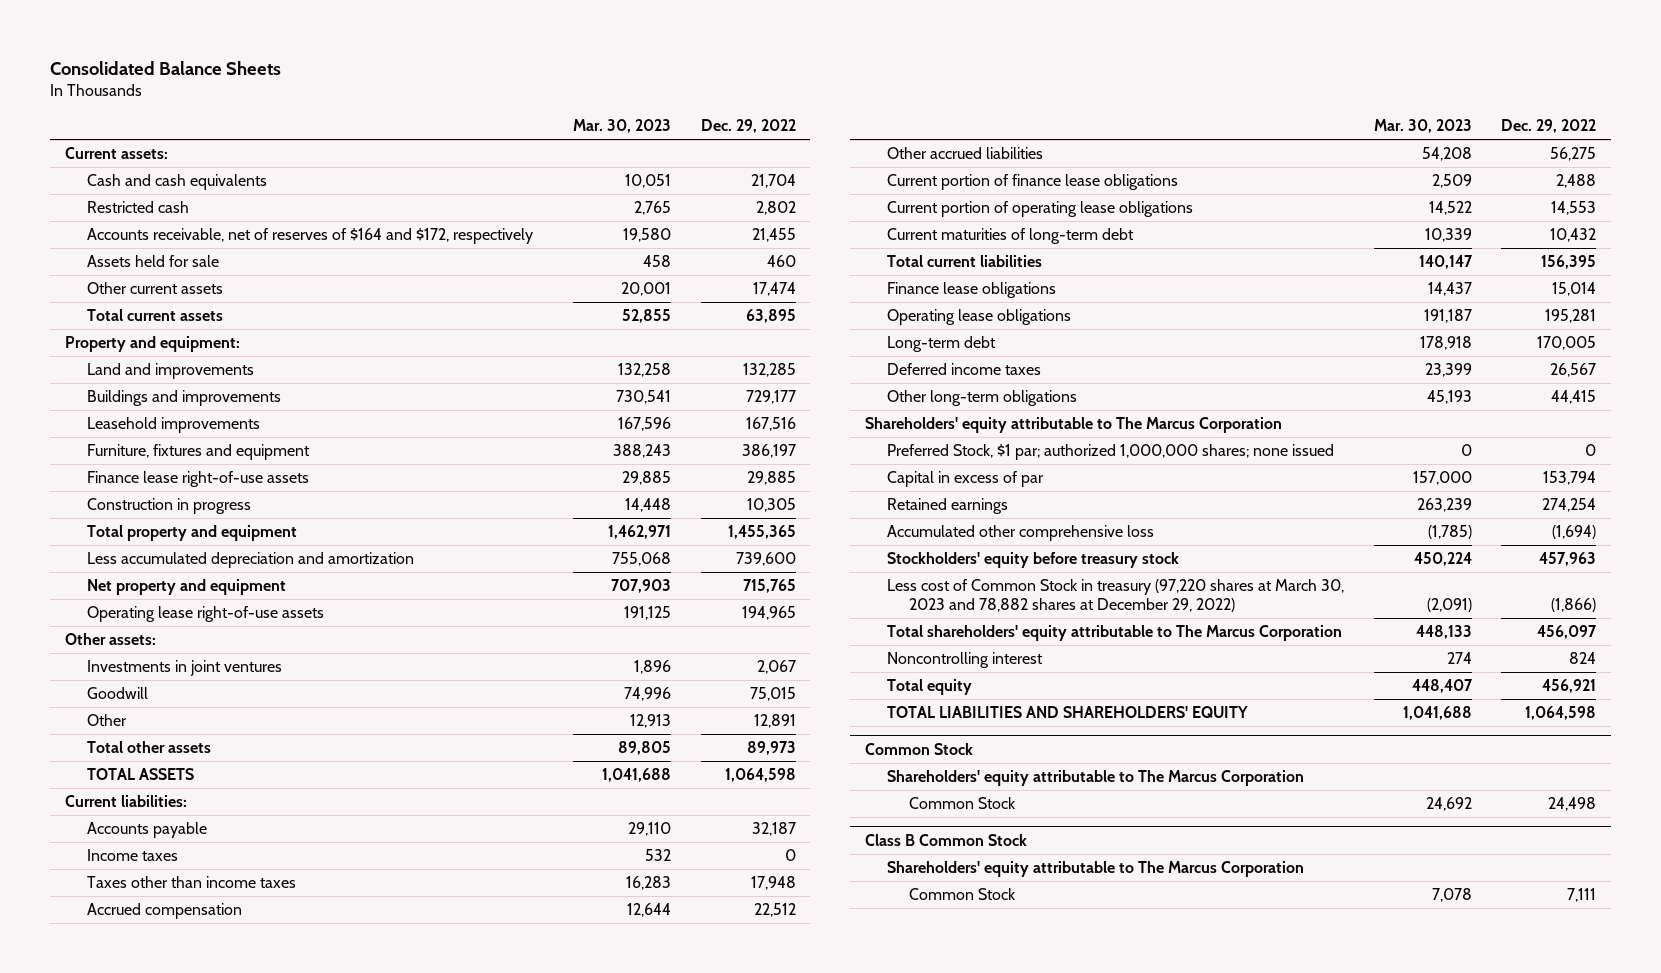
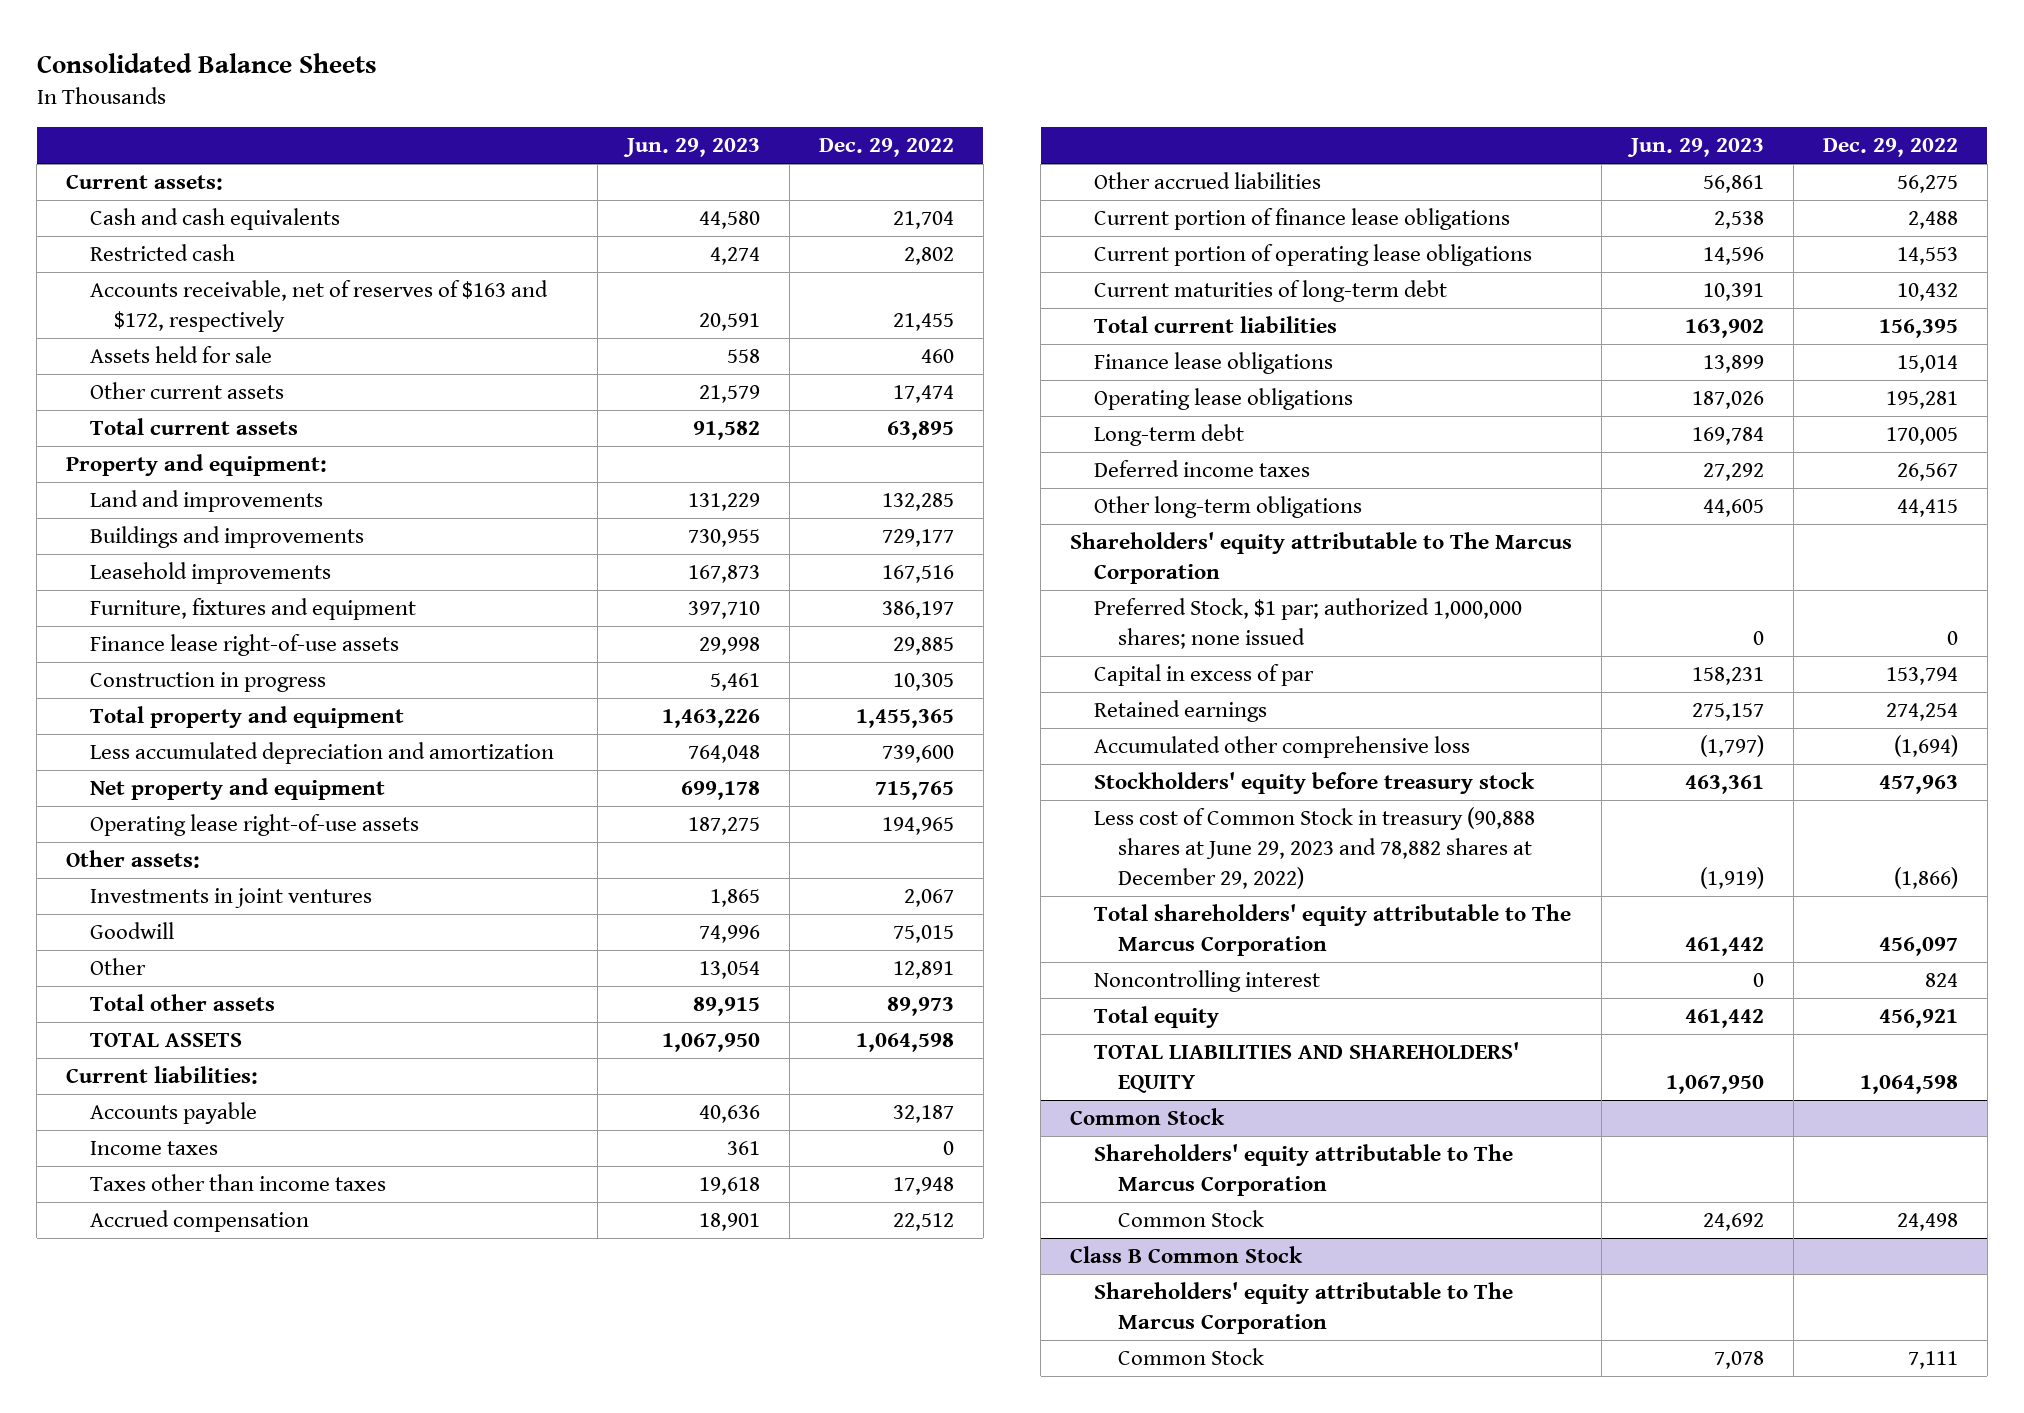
[573,119,672,134] Mar. 30, 2023 -> none
none -> [622,138,760,158] Jun. 29, 2023
[86,228,533,245] Accounts receivable, net of reserves of $164 and $172, respectively -> [90,280,549,333] Accounts receivable, net of reserves of $163 and $172, respectively
[887,579,1345,613] Less cost of Common Stock in treasury (97,220 shares at March 30, 2023 and 78,882 shares at December 29, 2022) -> [1094,807,1536,889] Less cost of Common Stock in treasury (90,888 shares at June 29, 2023 and 78,882 shares at December 29, 2022)

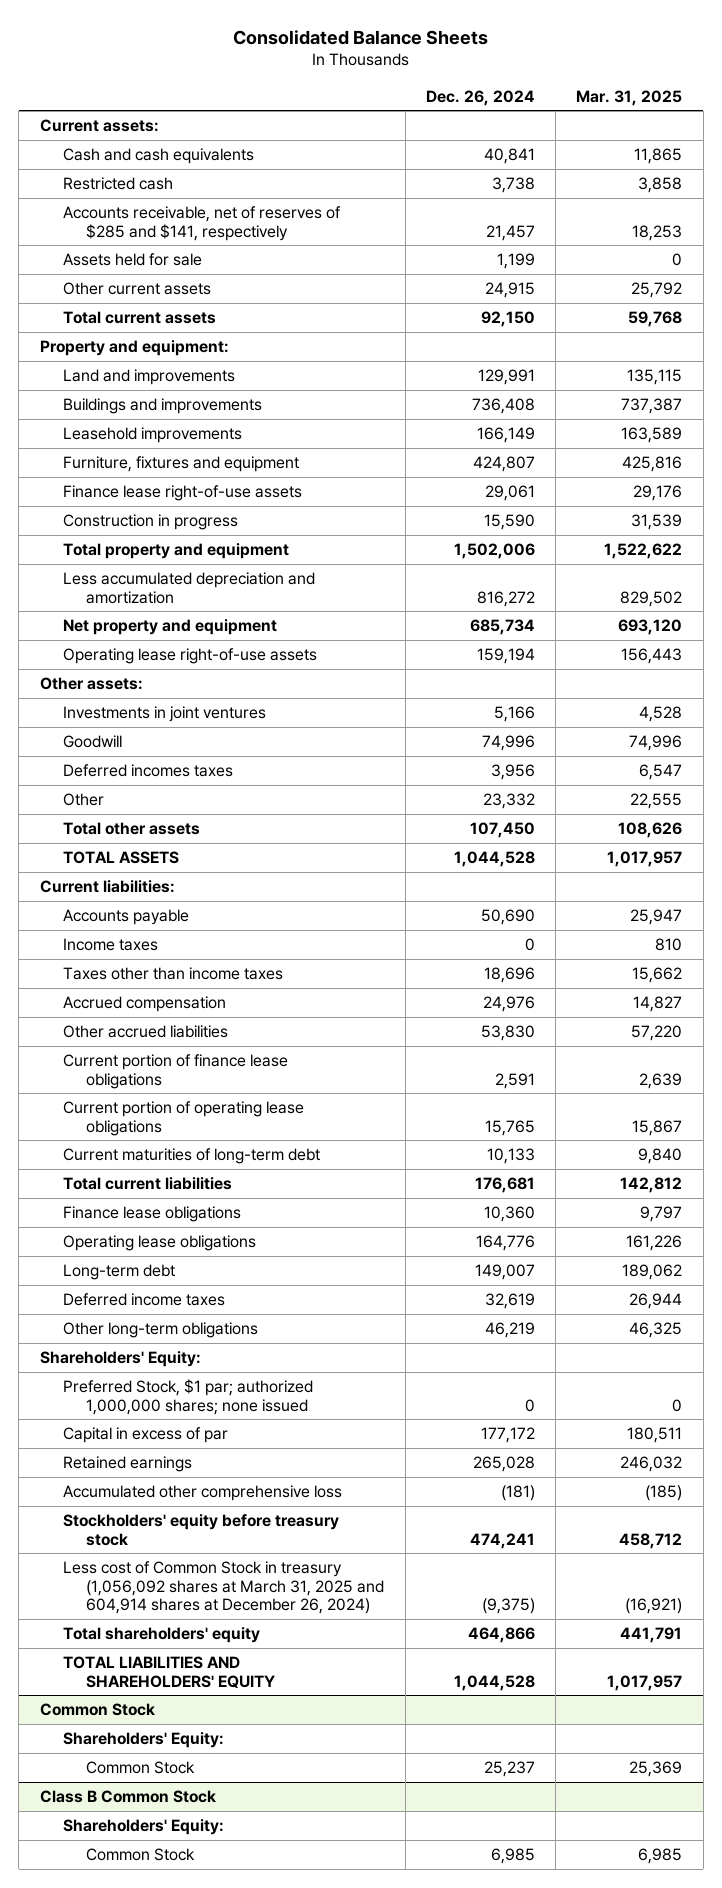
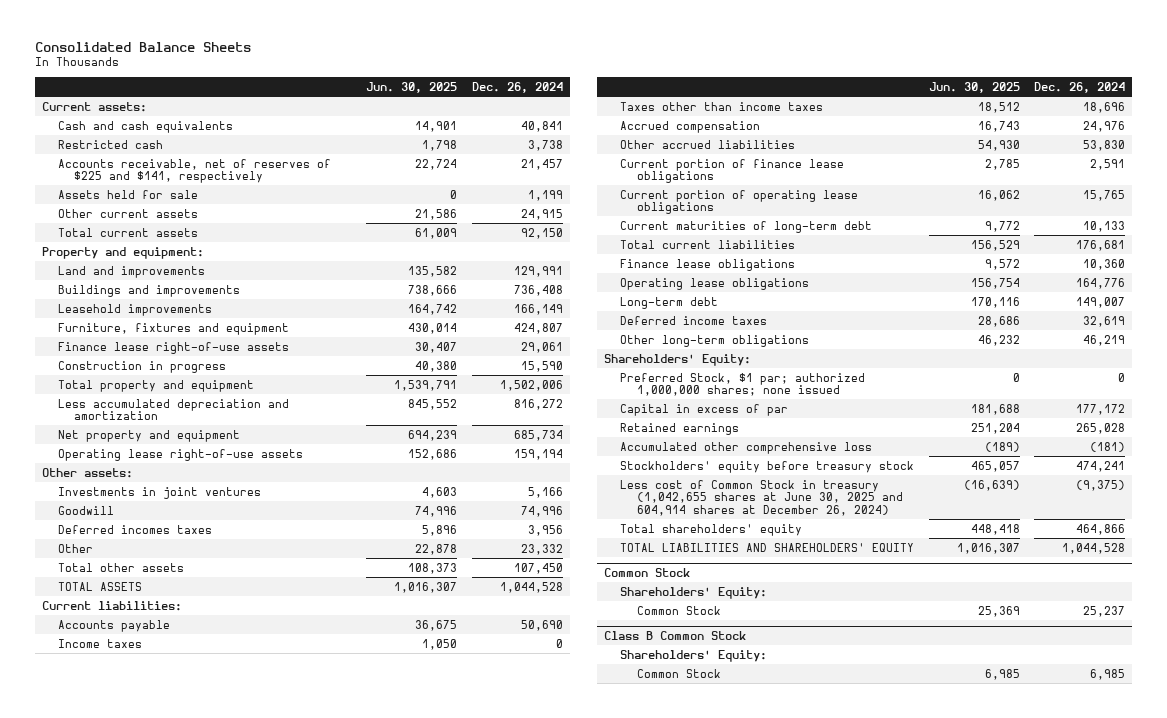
[576,89,683,106] Mar. 31, 2025 -> none
none -> [366,81,458,93] Jun. 30, 2025
[62,206,341,241] Accounts receivable, net of reserves of $285 and $141, respectively -> [58,158,332,184] Accounts receivable, net of reserves of $225 and $141, respectively
[62,1561,385,1615] Less cost of Common Stock in treasury (1,056,092 shares at March 31, 2025 and 604,914 shares at December 26, 2024) -> [620,479,903,516] Less cost of Common Stock in treasury (1,042,655 shares at June 30, 2025 and 604,914 shares at December 26, 2024)

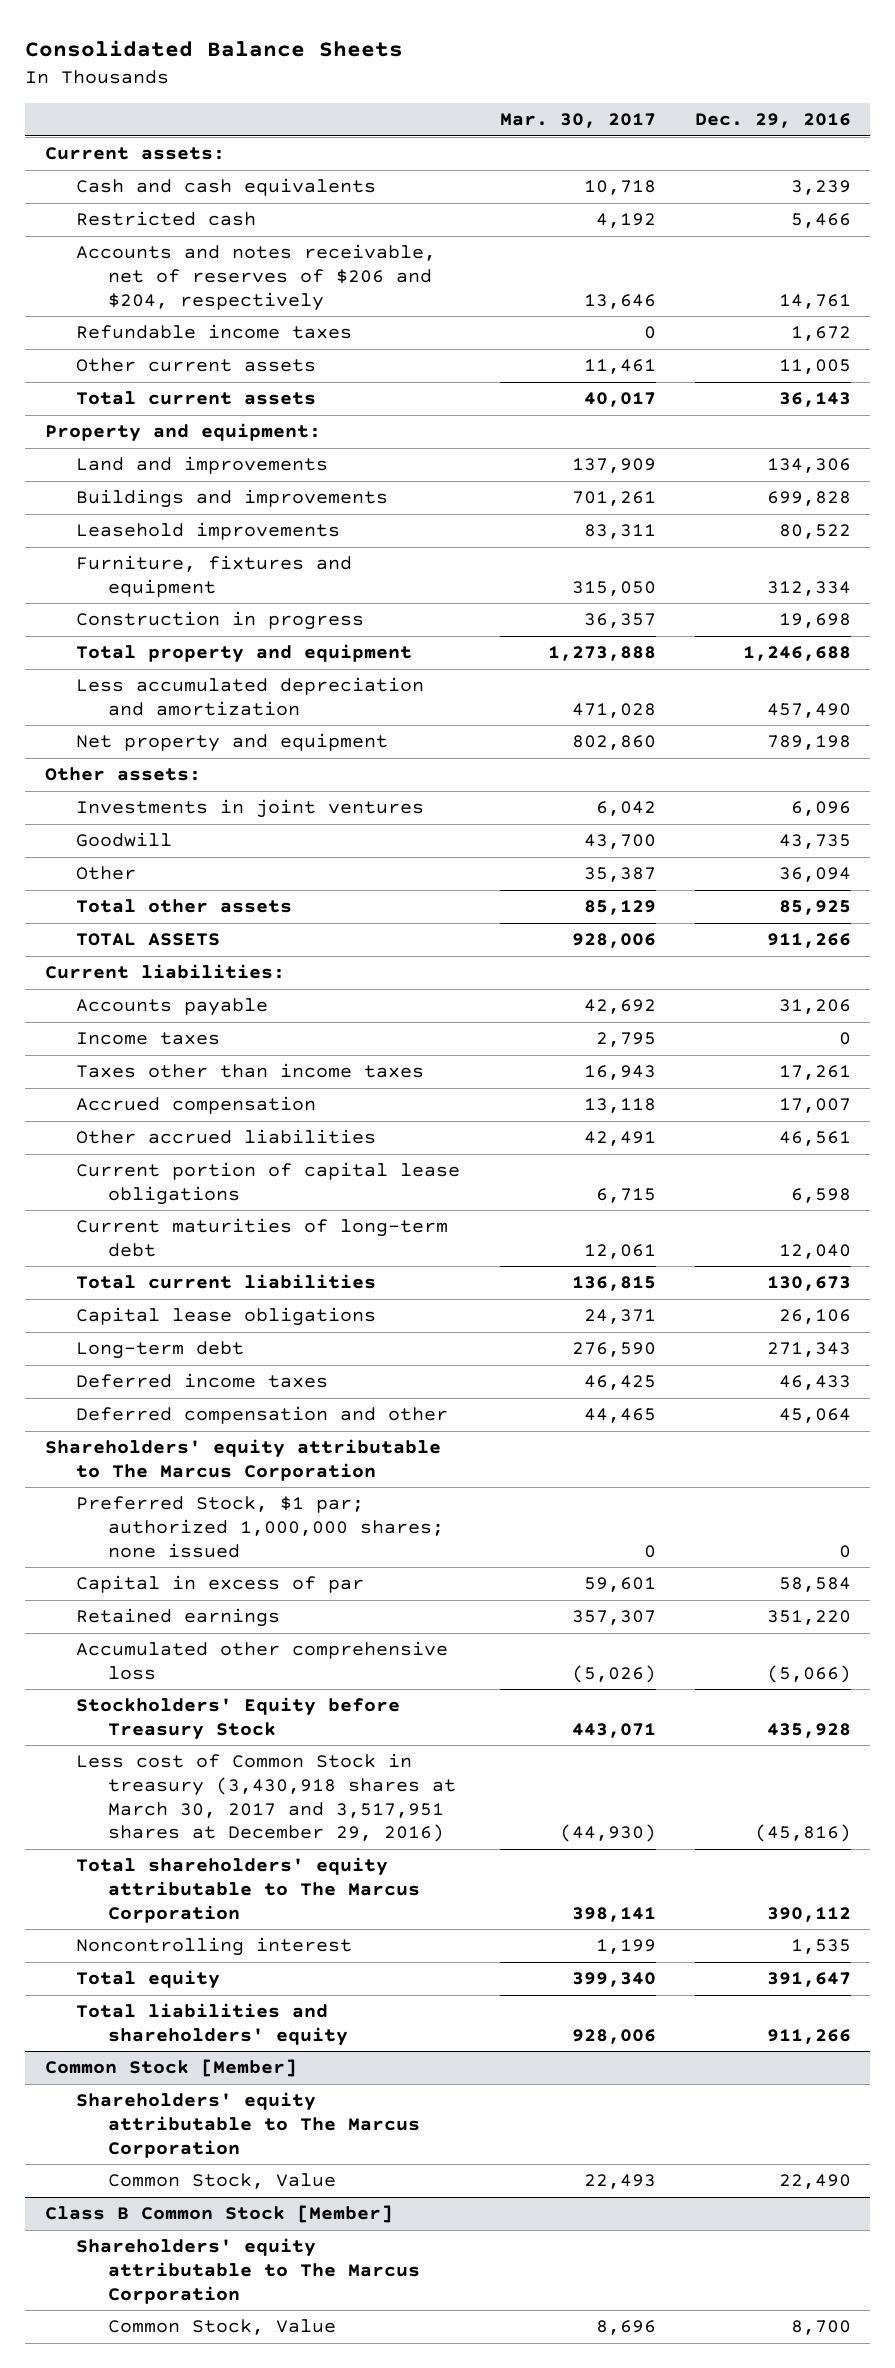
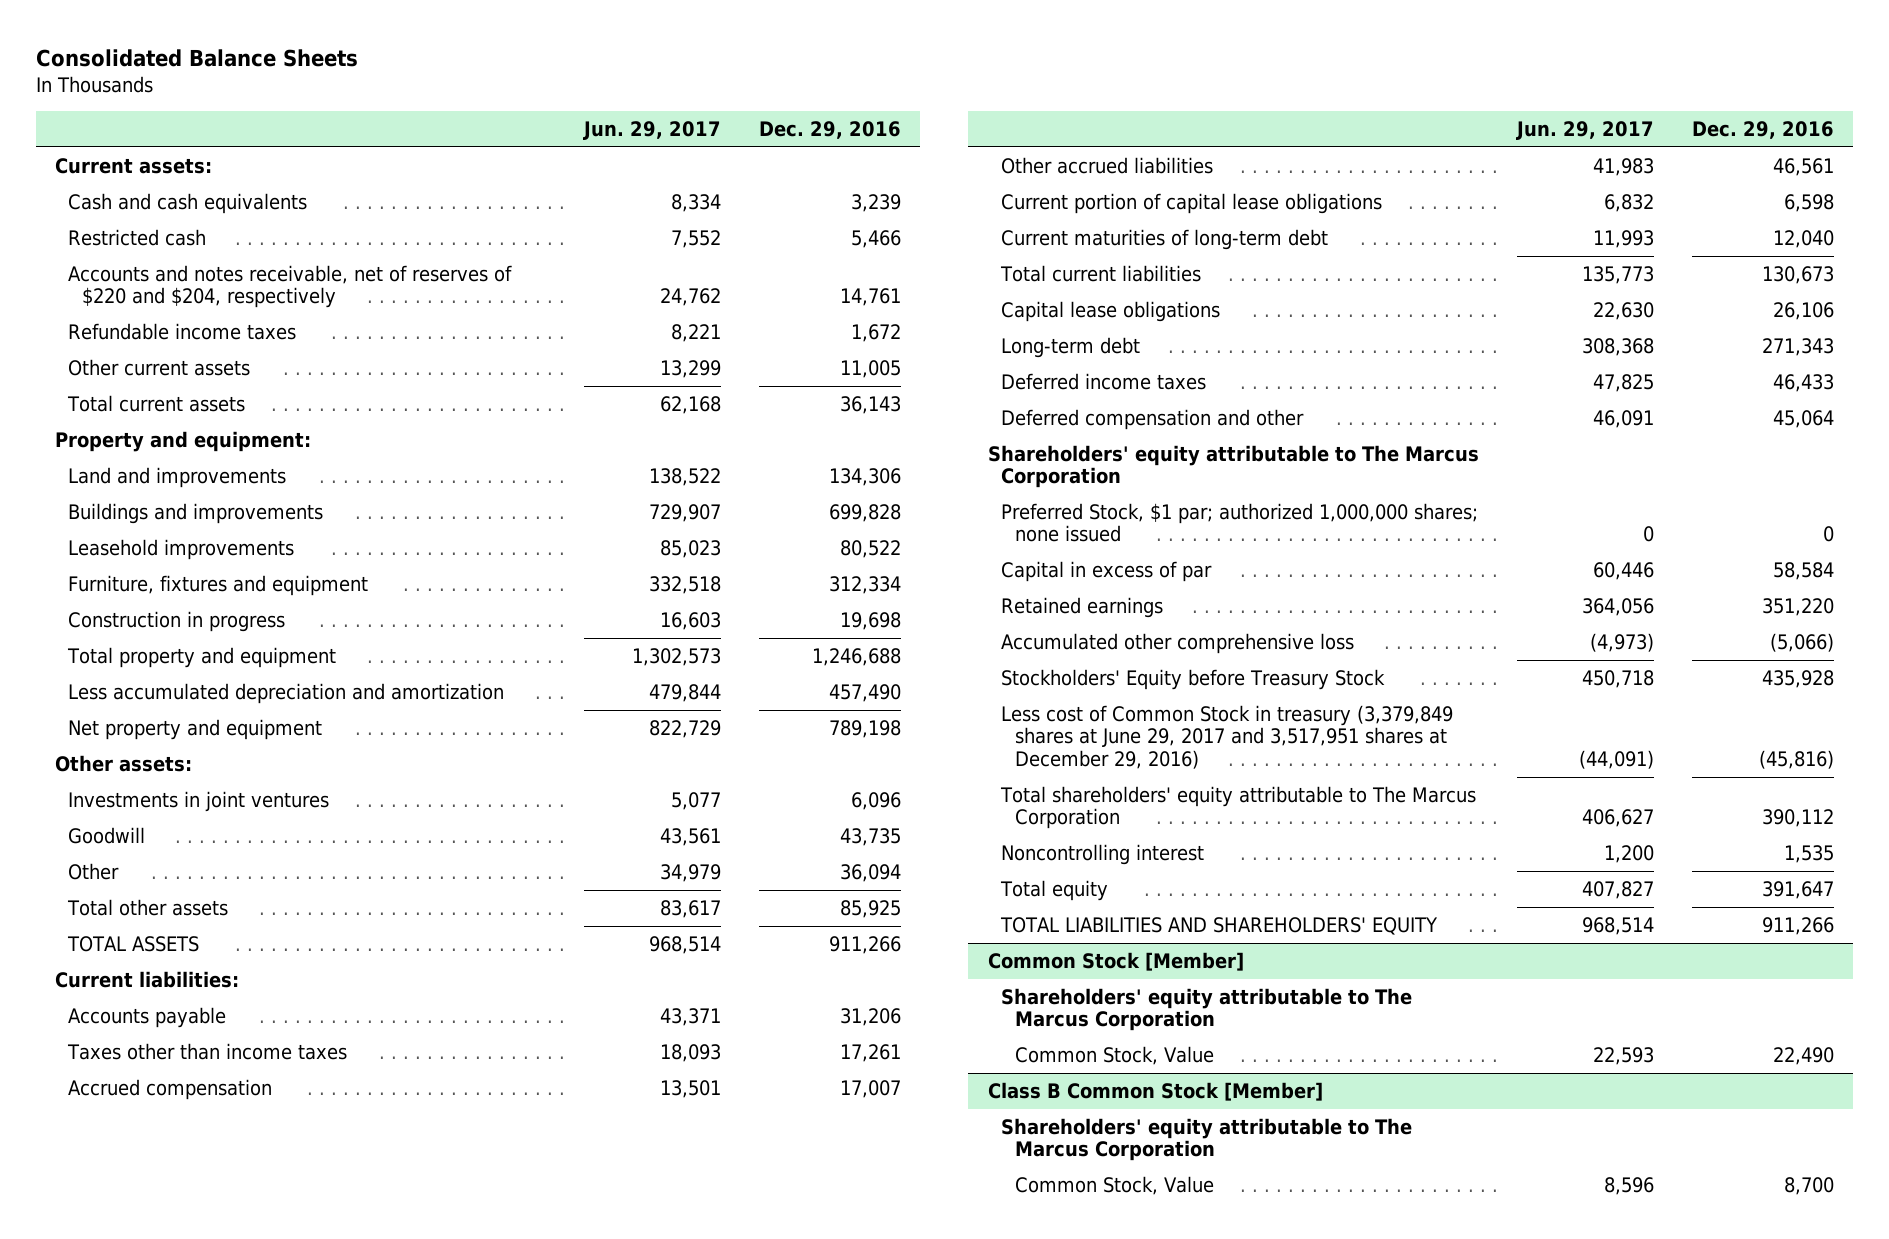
[499,113,656,129] Mar. 30, 2017 -> none
none -> [583,120,722,140] Jun. 29, 2017
[76,244,437,311] Accounts and notes receivable, net of reserves of $206 and $204, respectively -> [68,264,513,309] Accounts and notes receivable, net of reserves of $220 and $204, respectively
[76,1032,221,1046] Income taxes -> none
[76,1753,457,1843] Less cost of Common Stock in treasury (3,430,918 shares at March 30, 2017 and 3,517,951 shares at December 29, 2016) -> [1001,704,1454,769] Less cost of Common Stock in treasury (3,379,849 shares at June 29, 2017 and 3,517,951 shares at December 29, 2016)
[76,2003,349,2046] Total liabilities and shareholders' equity -> [1000,916,1439,935] TOTAL LIABILITIES AND SHAREHOLDERS' EQUITY

